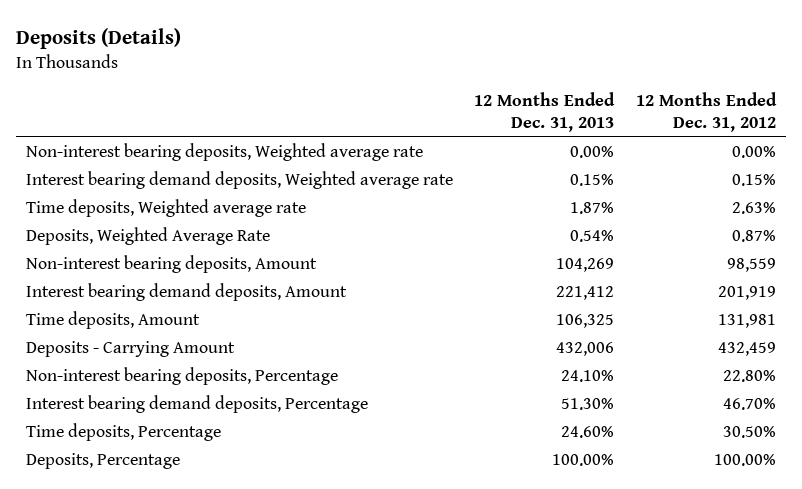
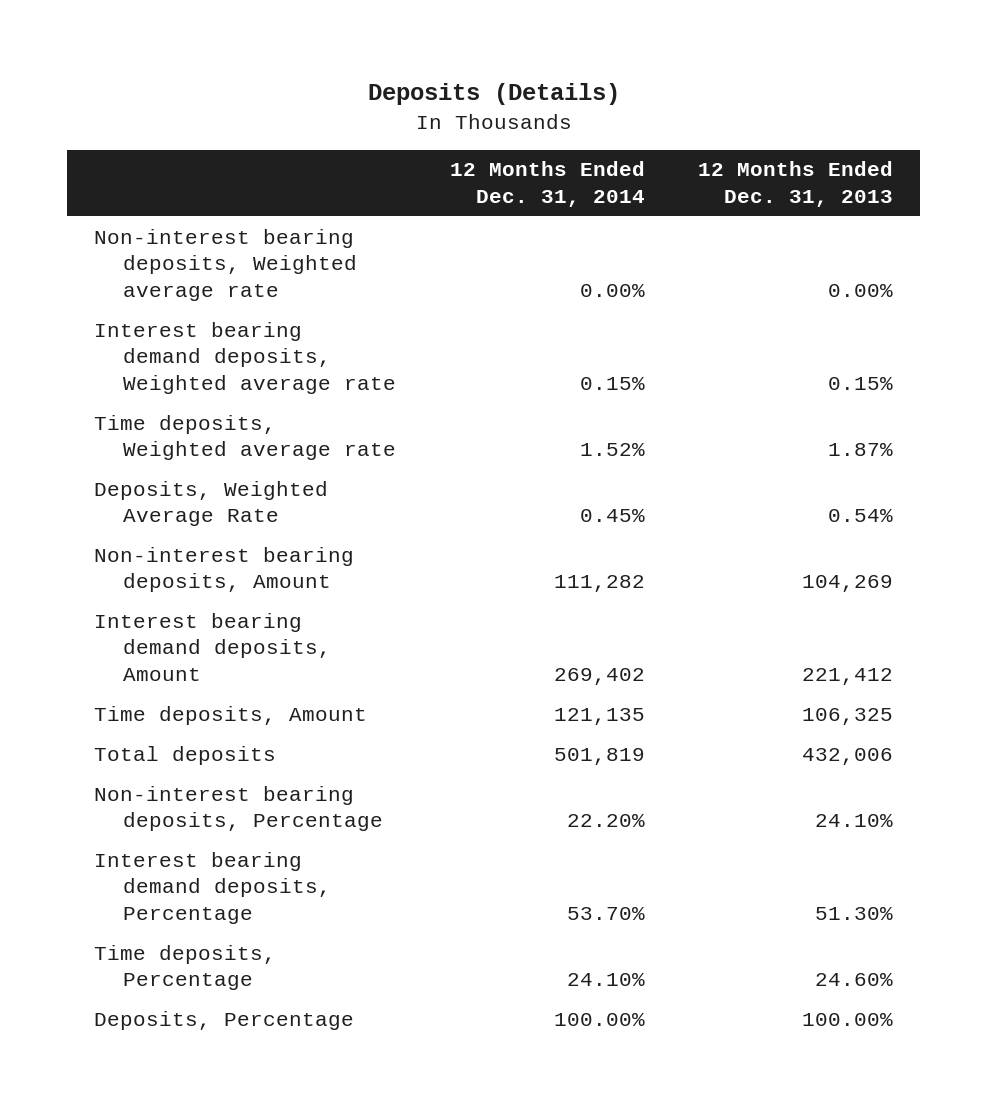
[635,91,777,132] 12 Months Ended Dec. 31, 2012 -> none
none -> [449,161,645,207] 12 Months Ended Dec. 31, 2014
[26,340,236,357] Deposits - Carrying Amount -> [94,745,277,765] Total deposits

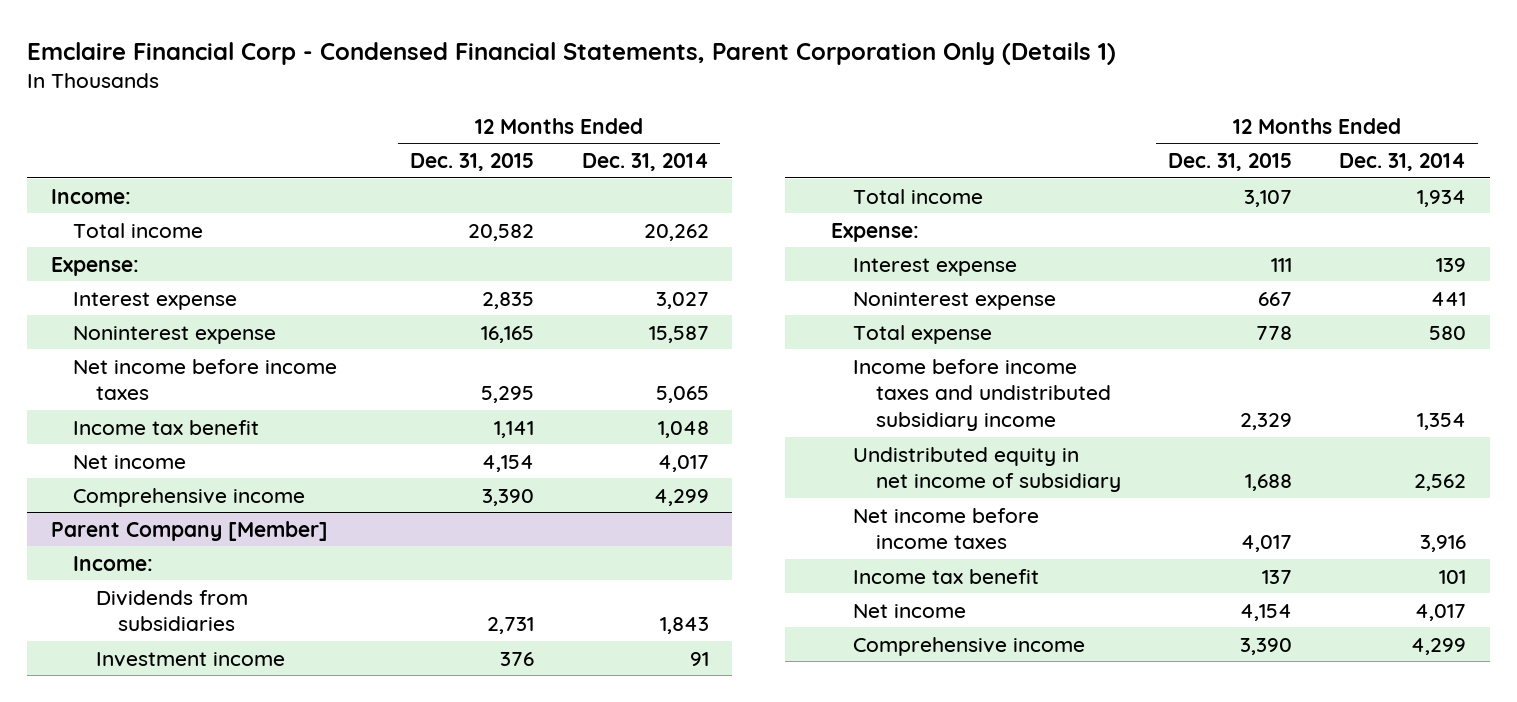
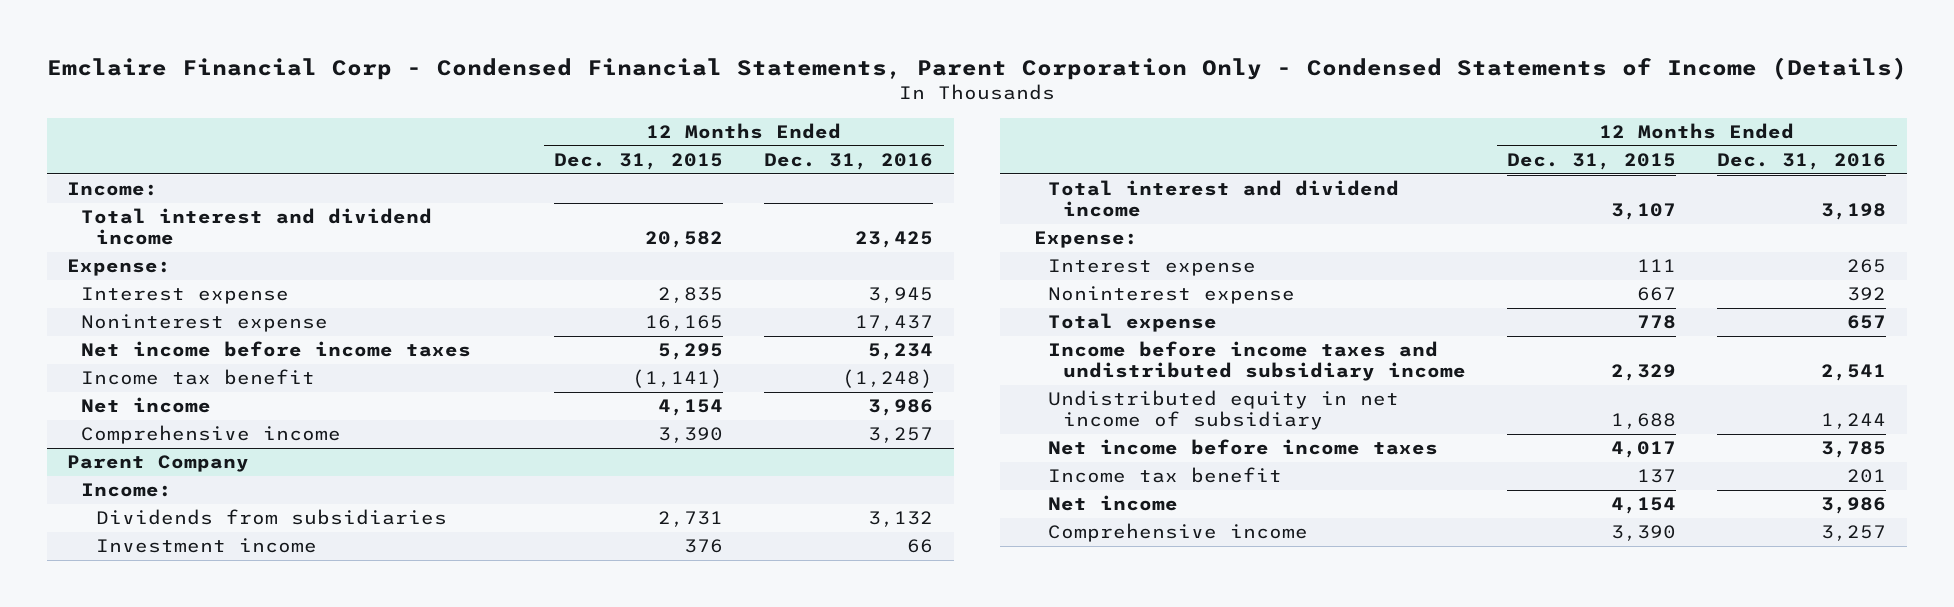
[27,41,1117,65] Emclaire Financial Corp - Condensed Financial Statements, Parent Corporation Only (Details 1) -> [46,56,1907,80] Emclaire Financial Corp - Condensed Financial Statements, Parent Corporation Only - Condensed Statements of Income (Details)
[581,153,709,172] Dec. 31, 2014 -> none
none -> [764,153,934,171] Dec. 31, 2016
[73,222,204,238] Total income -> [81,208,433,246] Total interest and dividend income
[494,420,535,438] 1,141 -> [632,369,724,389] (1,141)
[50,520,328,541] Parent Company [Member] -> [67,455,250,473] Parent Company
[853,188,984,204] Total income -> [1048,180,1400,218] Total interest and dividend income

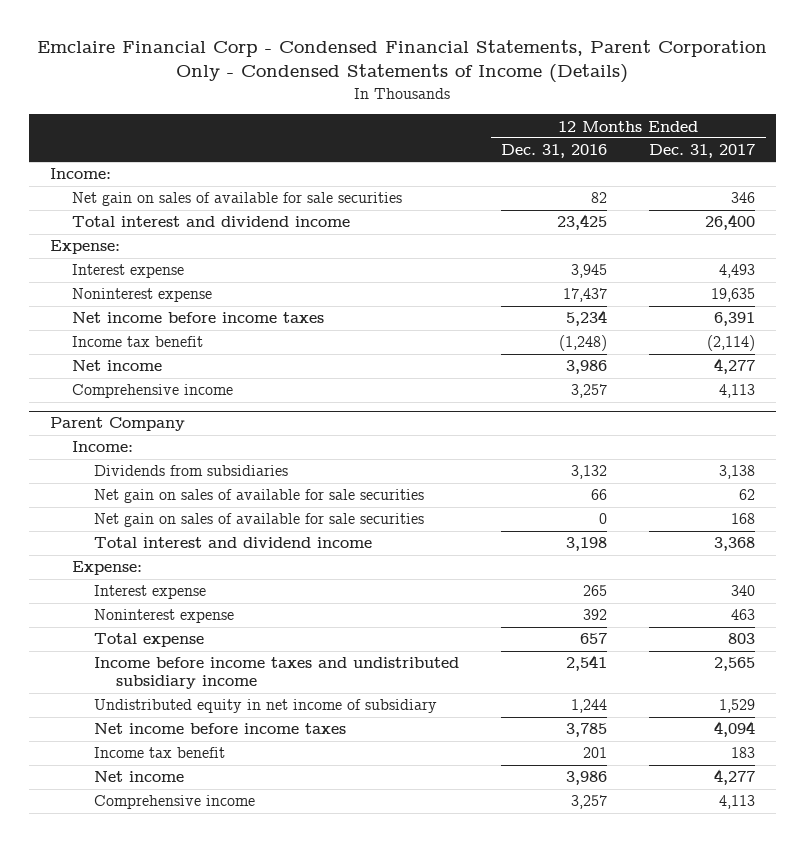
[554,153,724,171] Dec. 31, 2015 -> none
none -> [649,144,756,159] Dec. 31, 2017
none -> [71,192,402,207] Net gain on sales of available for sale securities
[95,538,317,554] Investment income -> [94,489,425,504] Net gain on sales of available for sale securities
none -> [94,513,425,528] Net gain on sales of available for sale securities

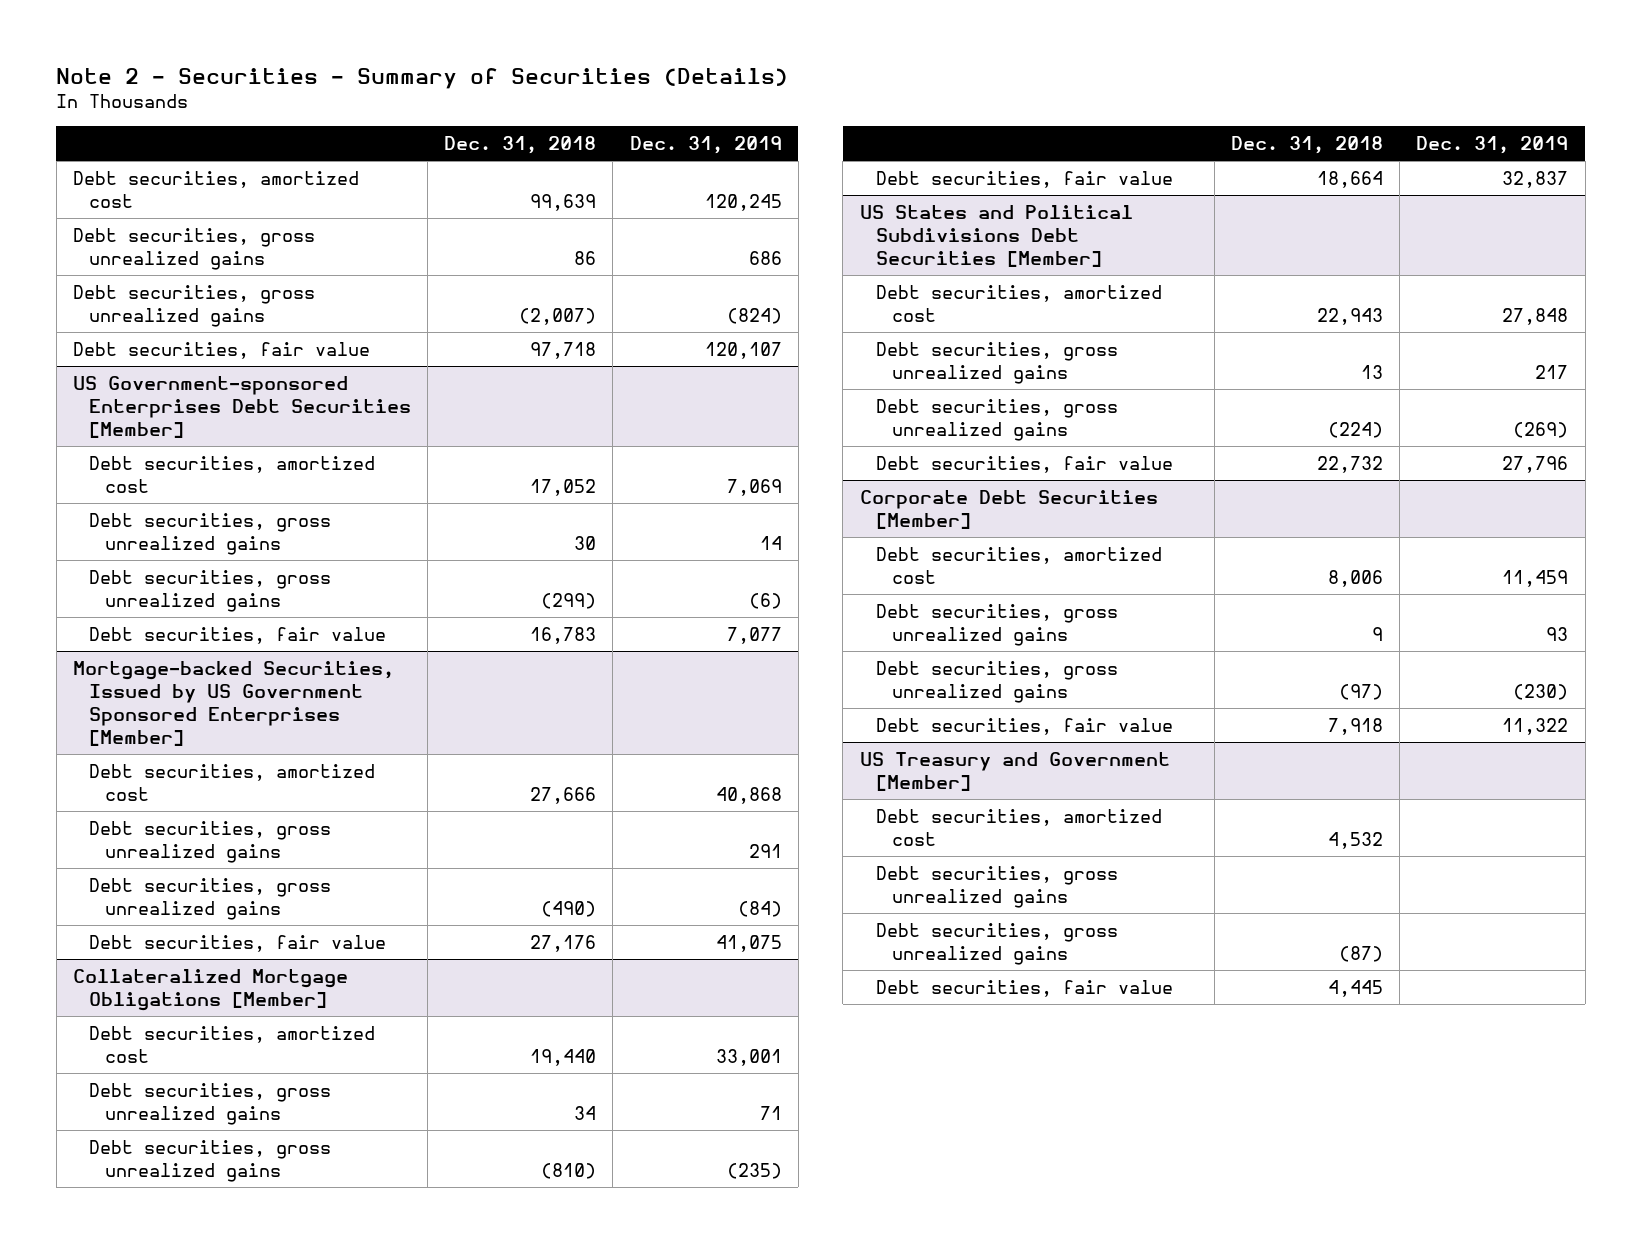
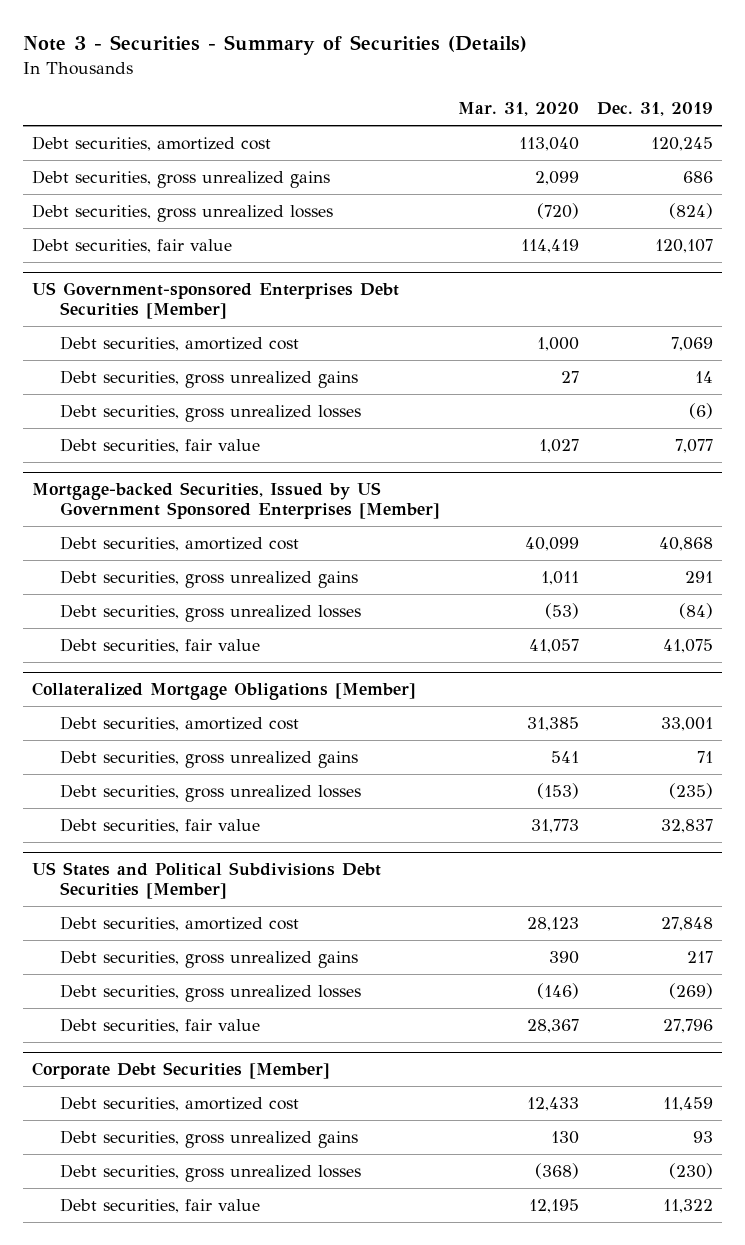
[56,67,789,89] Note 2 - Securities - Summary of Securities (Details) -> [22,35,527,56] Note 3 - Securities - Summary of Securities (Details)
[444,135,597,154] Dec. 31, 2018 -> none
none -> [457,102,579,117] Mar. 31, 2020
[72,284,315,327] Debt securities, gross unrealized gains -> [32,203,334,222] Debt securities, gross unrealized losses
[88,569,331,612] Debt securities, gross unrealized gains -> [59,403,361,422] Debt securities, gross unrealized losses
[88,877,331,920] Debt securities, gross unrealized gains -> [59,603,361,622] Debt securities, gross unrealized losses
[88,1139,331,1182] Debt securities, gross unrealized gains -> [59,783,361,802] Debt securities, gross unrealized losses
[875,398,1118,441] Debt securities, gross unrealized gains -> [59,983,361,1002] Debt securities, gross unrealized losses
[875,660,1118,703] Debt securities, gross unrealized gains -> [59,1163,361,1182] Debt securities, gross unrealized losses
[859,751,1170,791] US Treasury and Government [Member] -> none
[875,808,1162,846] Debt securities, amortized cost -> none
[875,865,1118,908] Debt securities, gross unrealized gains -> none
[875,922,1118,965] Debt securities, gross unrealized gains -> none
[875,979,1173,997] Debt securities, fair value -> none

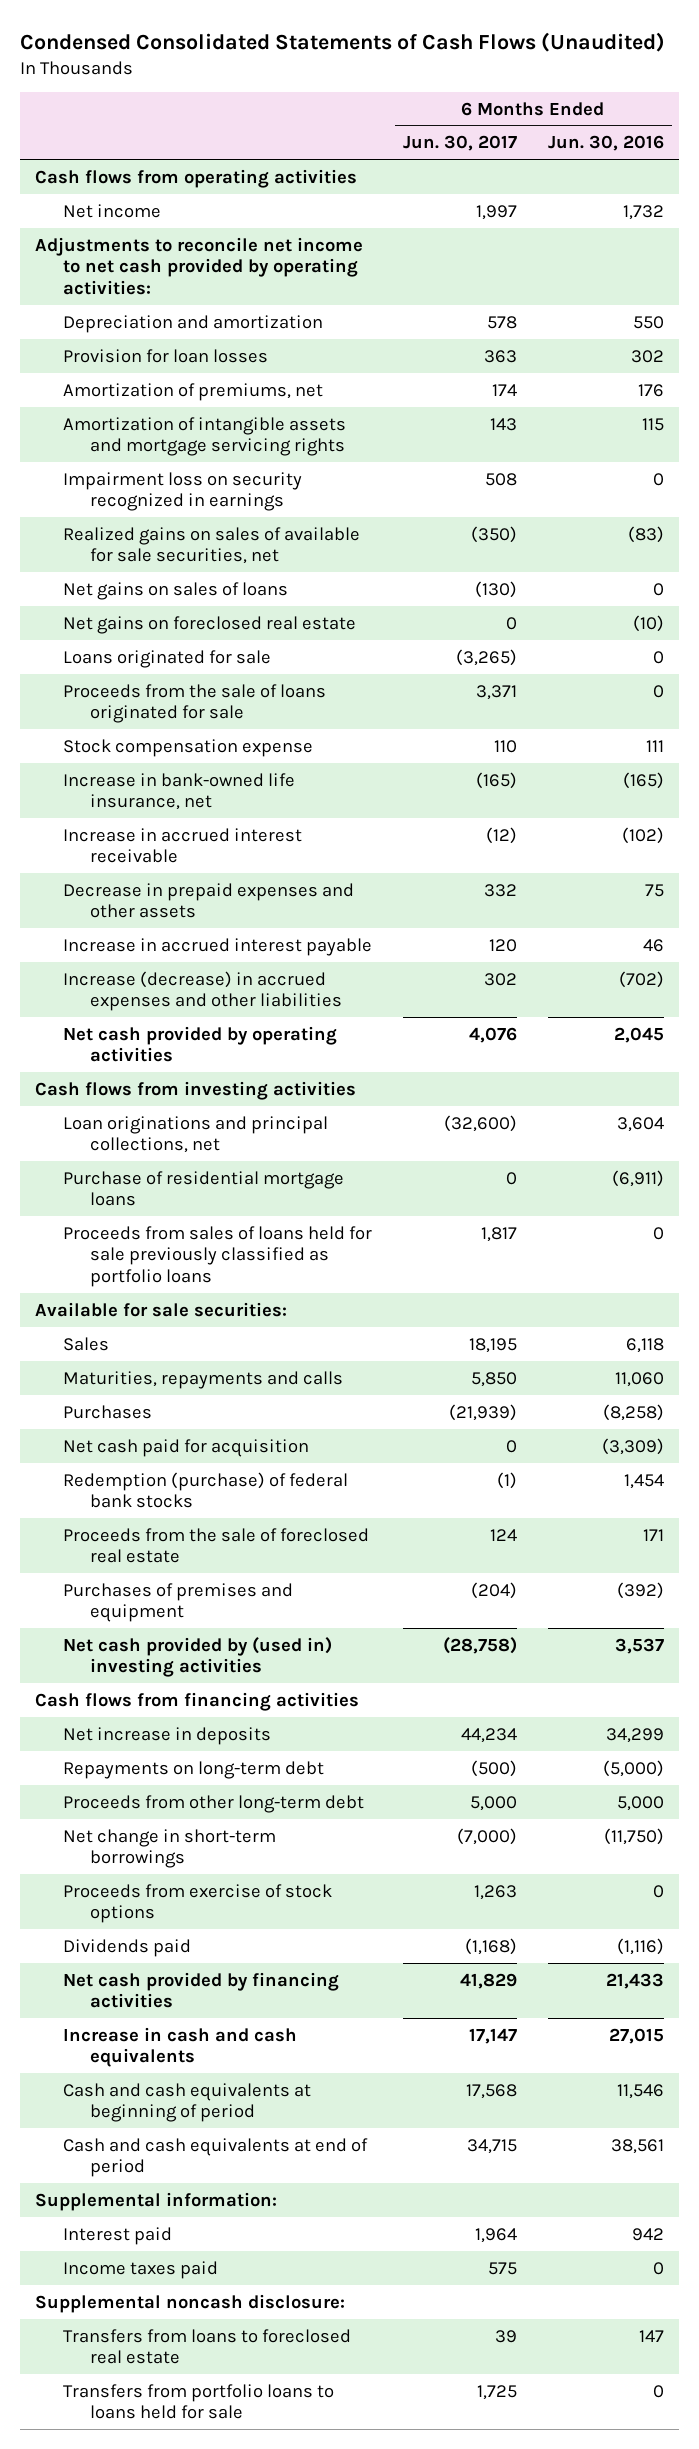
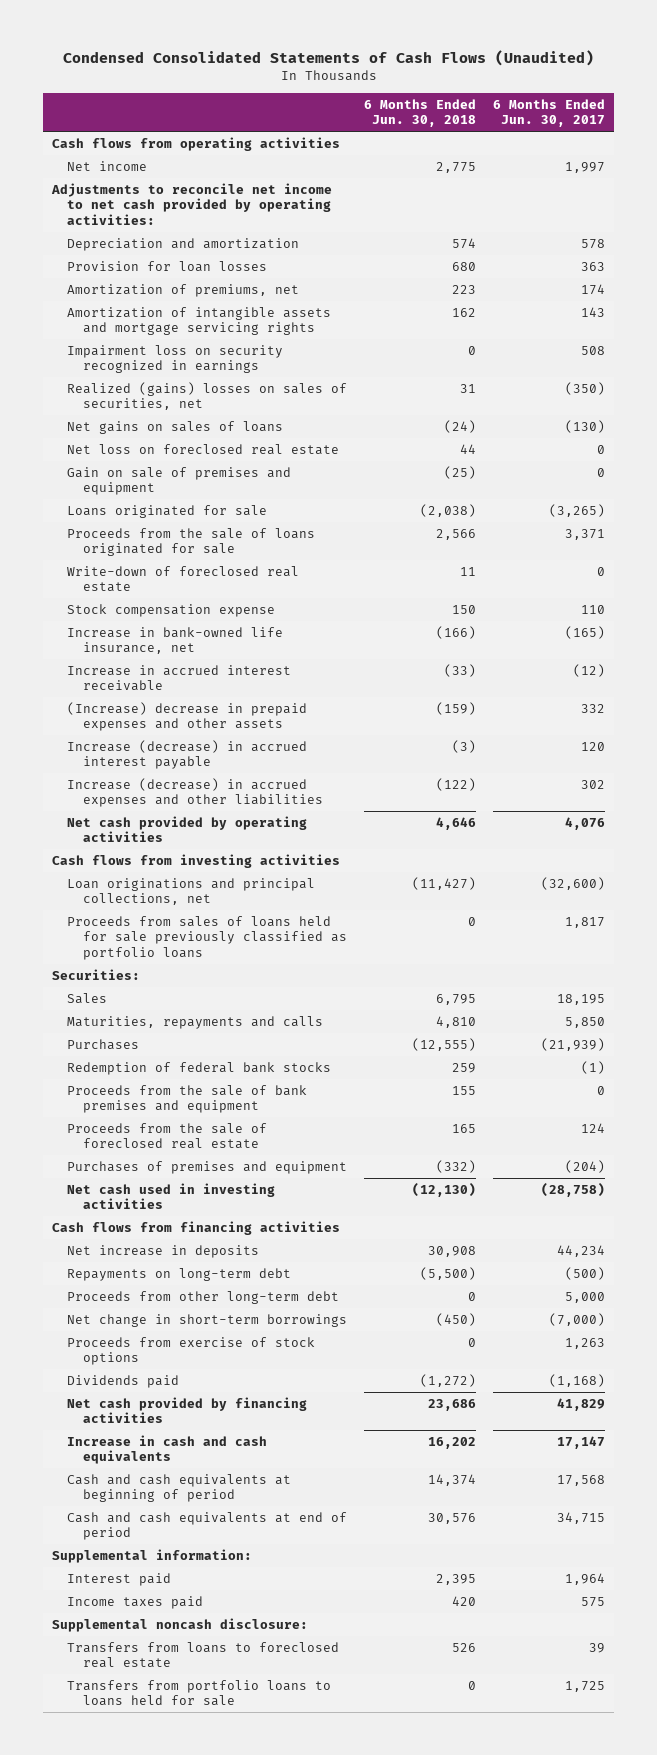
[547,135,664,152] Jun. 30, 2016 -> none
none -> [364,98,477,128] 6 Months Ended Jun. 30, 2018
[62,526,360,565] Realized gains on sales of available for sale securities, net -> [67,381,348,411] Realized (gains) losses on sales of securities, net
[62,615,356,634] Net gains on foreclosed real estate -> [67,443,340,455] Net loss on foreclosed real estate
none -> [67,466,292,496] Gain on sale of premises and equipment
none -> [67,565,300,593] Write-down of foreclosed real estate
[62,882,354,919] Decrease in prepaid expenses and other assets -> [67,701,308,732] (Increase) decrease in prepaid expenses and other assets
[62,937,372,956] Increase in accrued interest payable -> [67,739,308,770] Increase (decrease) in accrued interest payable
[62,1170,344,1207] Purchase of residential mortgage loans -> none
[35,1301,288,1317] Available for sale securities: -> [51,968,140,980] Securities:
[62,1438,309,1457] Net cash paid for acquisition -> none
[62,1471,348,1509] Redemption (purchase) of federal bank stocks -> [67,1061,332,1075] Redemption of federal bank stocks
none -> [67,1084,308,1114] Proceeds from the sale of bank premises and equipment
[62,1636,332,1678] Net cash provided by (used in) investing activities -> [67,1182,276,1210] Net cash used in investing activities

